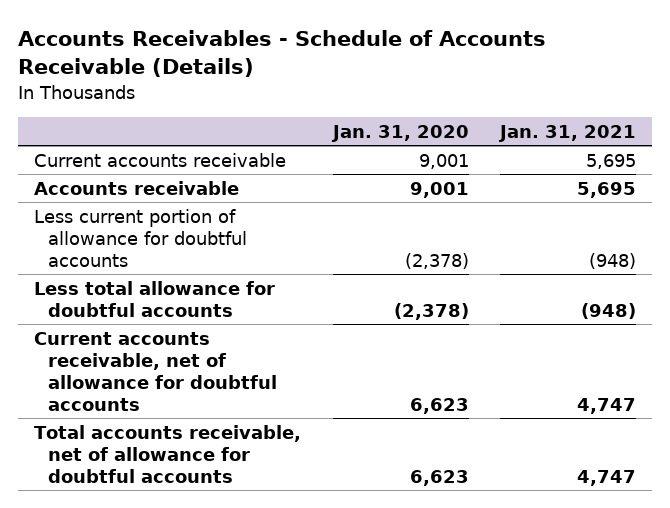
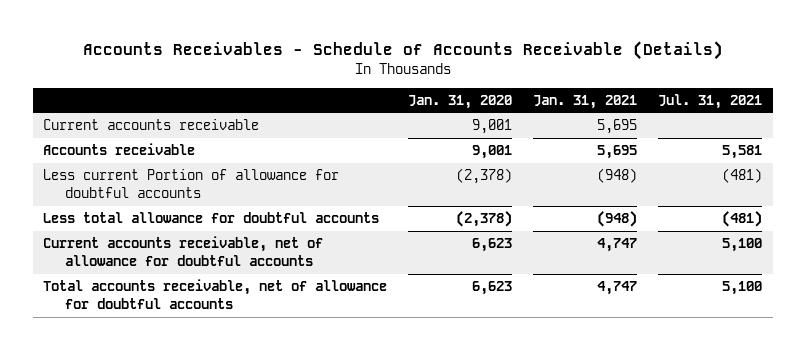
none -> [658,93,763,109] Jul. 31, 2021
[33,208,247,267] Less current portion of allowance for doubtful accounts -> [43,169,340,199] Less current Portion of allowance for doubtful accounts

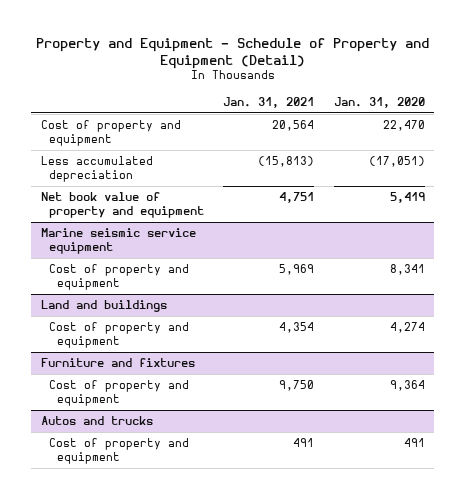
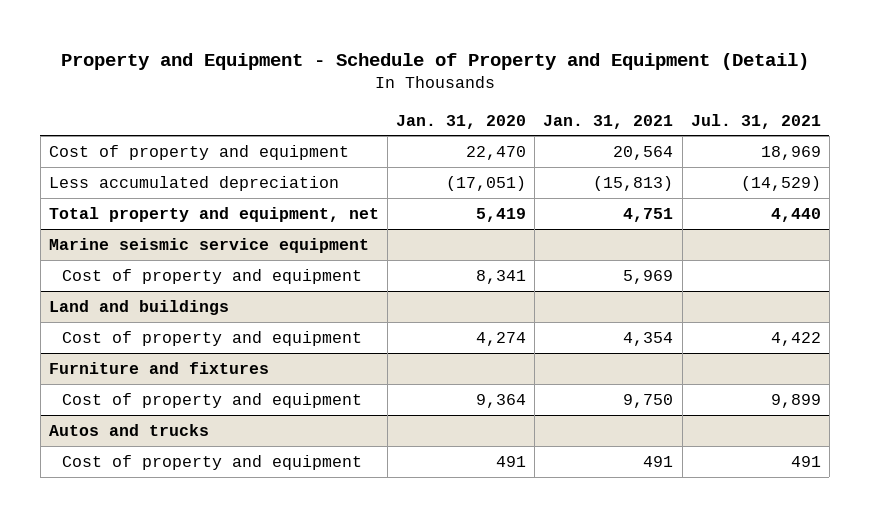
none -> [690,113,821,129] Jul. 31, 2021
[40,192,204,219] Net book value of property and equipment -> [48,206,379,222] Total property and equipment, net

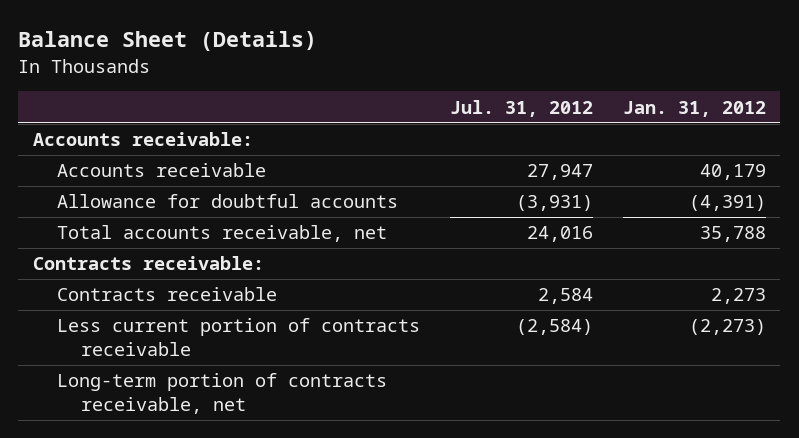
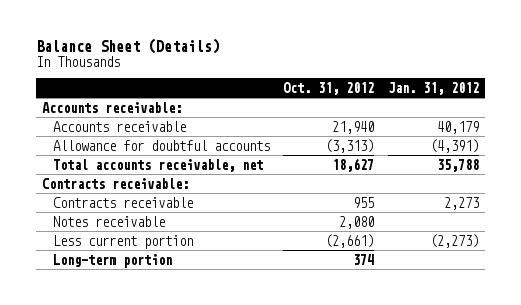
[449,99,593,117] Jul. 31, 2012 -> none
none -> [283,81,375,95] Oct. 31, 2012
none -> [53,215,166,227] Notes receivable
[57,318,421,357] Less current portion of contracts receivable -> [53,234,194,249] Less current portion
[57,373,388,415] Long-term portion of contracts receivable, net -> [53,253,173,268] Long-term portion

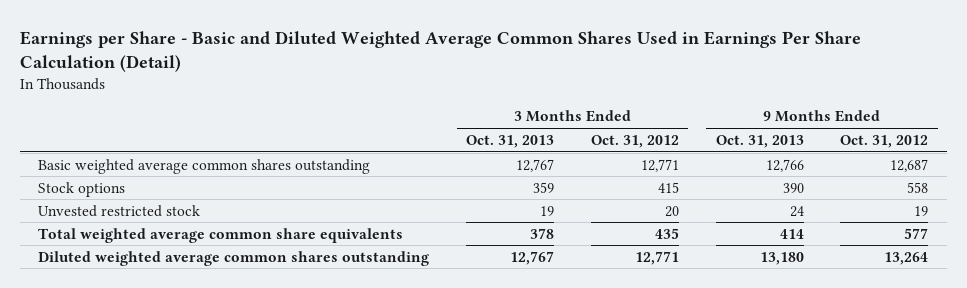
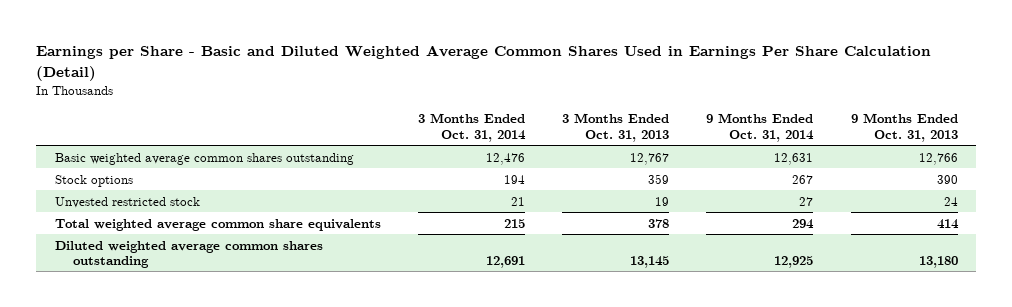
[590,134,679,148] Oct. 31, 2012 -> none
[840,134,929,148] Oct. 31, 2012 -> none
none -> [417,113,526,142] 3 Months Ended Oct. 31, 2014
none -> [706,113,815,142] 9 Months Ended Oct. 31, 2014
[510,250,555,265] 12,767 -> [630,255,670,268] 13,145

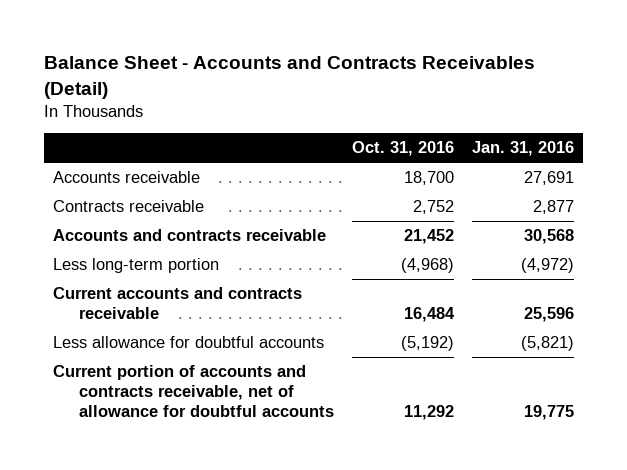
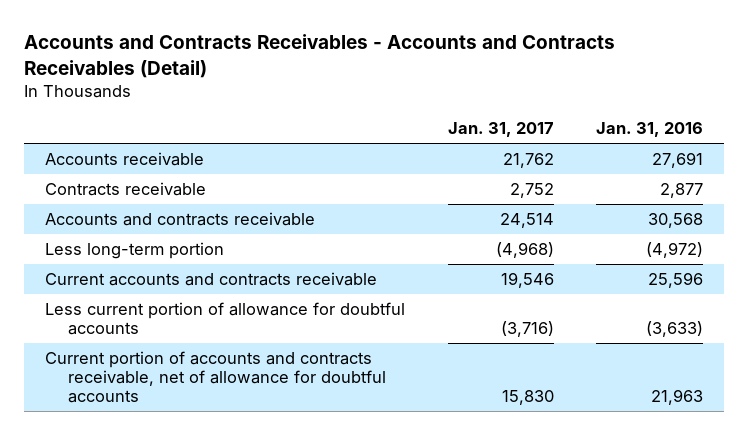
[44,56,536,99] Balance Sheet - Accounts and Contracts Receivables (Detail) -> [23,34,615,78] Accounts and Contracts Receivables - Accounts and Contracts Receivables (Detail)
[351,141,454,157] Oct. 31, 2016 -> none
none -> [447,122,554,138] Jan. 31, 2017
[53,336,325,349] Less allowance for doubtful accounts -> [45,301,406,336] Less current portion of allowance for doubtful accounts
[520,336,574,352] (5,821) -> [645,321,703,338] (3,633)
[523,404,574,420] 19,775 -> [650,389,703,406] 21,963

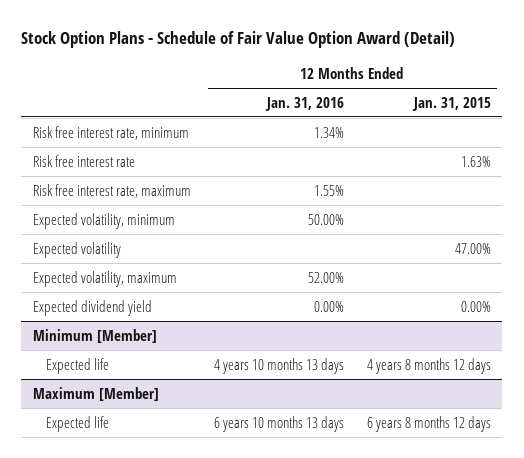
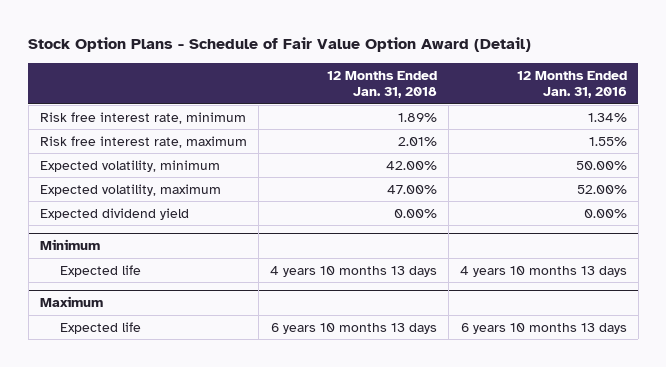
[411,96,491,111] Jan. 31, 2015 -> none
none -> [326,70,437,99] 12 Months Ended Jan. 31, 2018
[32,154,135,167] Risk free interest rate -> none
[32,241,121,258] Expected volatility -> none
[32,328,157,343] Minimum [Member] -> [39,239,100,251] Minimum
[32,386,159,401] Maximum [Member] -> [39,296,103,308] Maximum

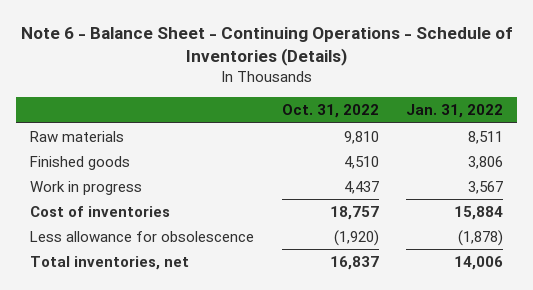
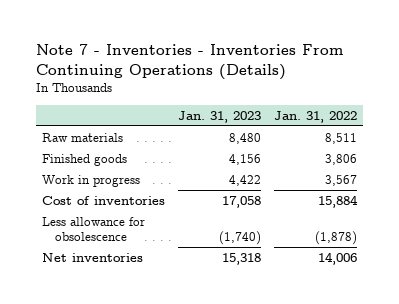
[20,27,512,67] Note 6 - Balance Sheet - Continuing Operations - Schedule of Inventories (Details) -> [35,44,343,80] Note 7 - Inventories - Inventories From Continuing Operations (Details)
[281,104,379,119] Oct. 31, 2022 -> none
none -> [177,110,261,123] Jan. 31, 2023
[30,255,190,270] Total inventories, net -> [42,252,144,262] Net inventories

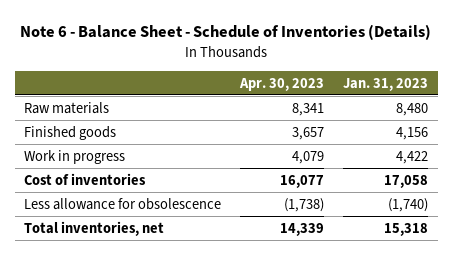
[35,44,343,80] Note 7 - Inventories - Inventories From Continuing Operations (Details) -> [20,24,432,41] Note 6 - Balance Sheet - Schedule of Inventories (Details)
[273,110,357,123] Jan. 31, 2022 -> none
none -> [239,77,325,91] Apr. 30, 2023
[42,252,144,262] Net inventories -> [24,220,165,236] Total inventories, net

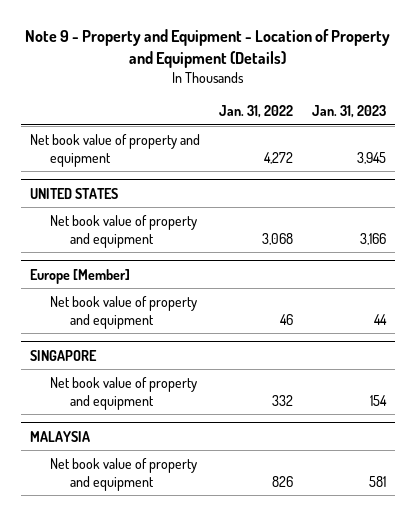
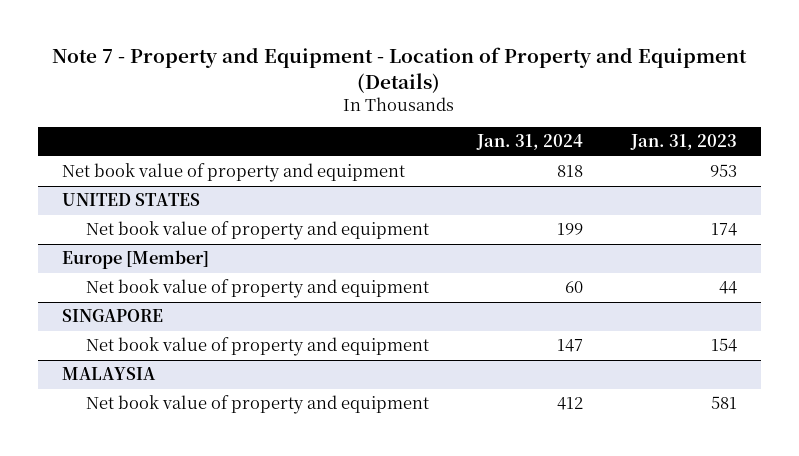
[24,29,390,69] Note 9 - Property and Equipment - Location of Property and Equipment (Details) -> [52,47,748,93] Note 7 - Property and Equipment - Location of Property and Equipment (Details)
[218,105,293,119] Jan. 31, 2022 -> none
none -> [476,134,584,151] Jan. 31, 2024
[356,151,386,164] 3,945 -> [710,164,738,178] 953
[359,232,386,245] 3,166 -> [711,223,738,237] 174

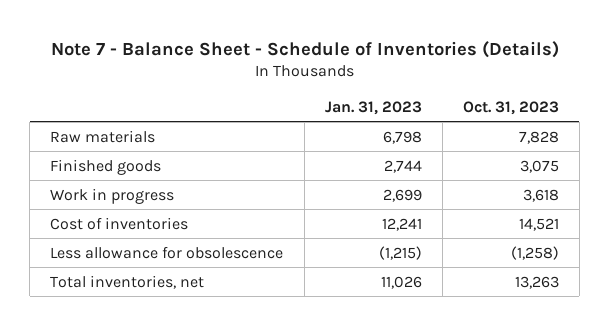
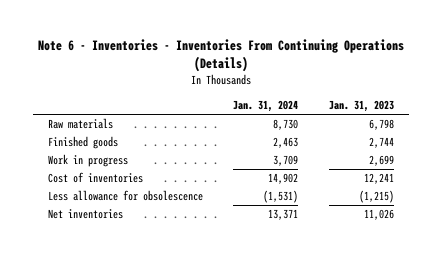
[50,40,559,58] Note 7 - Balance Sheet - Schedule of Inventories (Details) -> [37,39,404,73] Note 6 - Inventories - Inventories From Continuing Operations (Details)
[462,100,559,115] Oct. 31, 2023 -> none
none -> [233,99,299,112] Jan. 31, 2024
[50,274,205,289] Total inventories, net -> [47,209,123,220] Net inventories

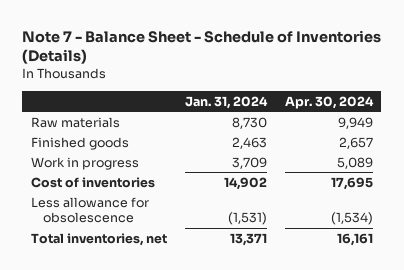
[37,39,404,73] Note 6 - Inventories - Inventories From Continuing Operations (Details) -> [22,29,382,65] Note 7 - Balance Sheet - Schedule of Inventories (Details)
[328,99,394,112] Jan. 31, 2023 -> none
none -> [284,95,374,109] Apr. 30, 2024
[47,209,123,220] Net inventories -> [31,232,168,246] Total inventories, net

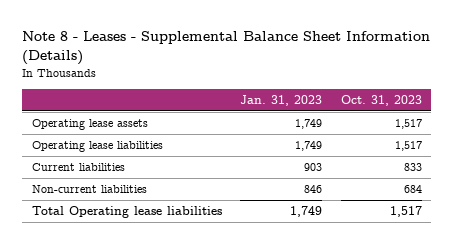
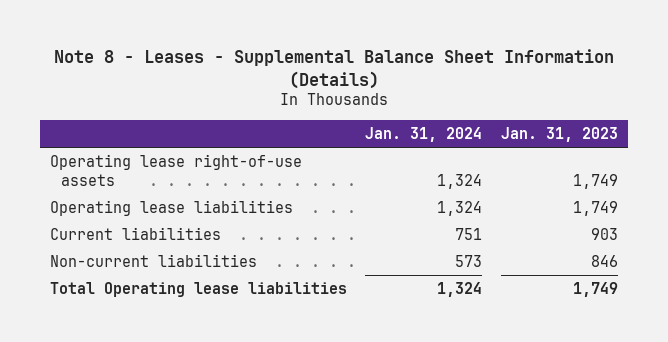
[340,95,422,107] Oct. 31, 2023 -> none
none -> [365,127,483,143] Jan. 31, 2024
[31,119,148,131] Operating lease assets -> [49,153,302,186] Operating lease right-of-use assets

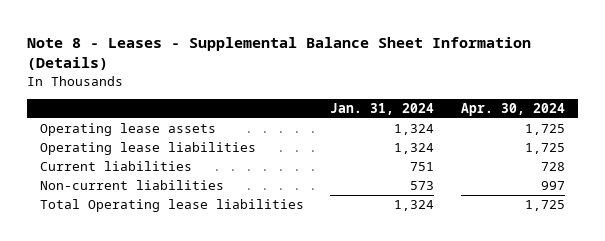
[501,127,619,143] Jan. 31, 2023 -> none
none -> [460,103,565,117] Apr. 30, 2024
[49,153,302,186] Operating lease right-of-use assets -> [40,123,217,137] Operating lease assets

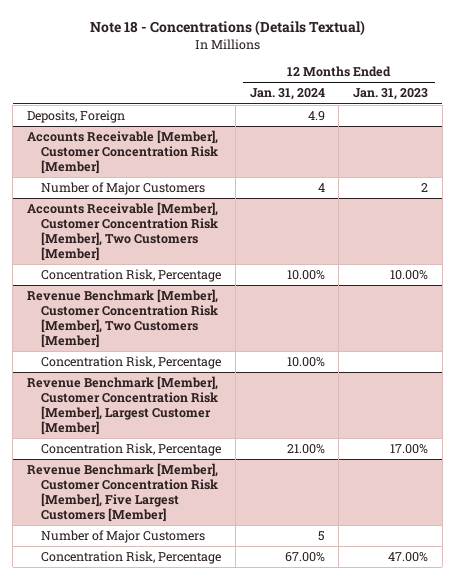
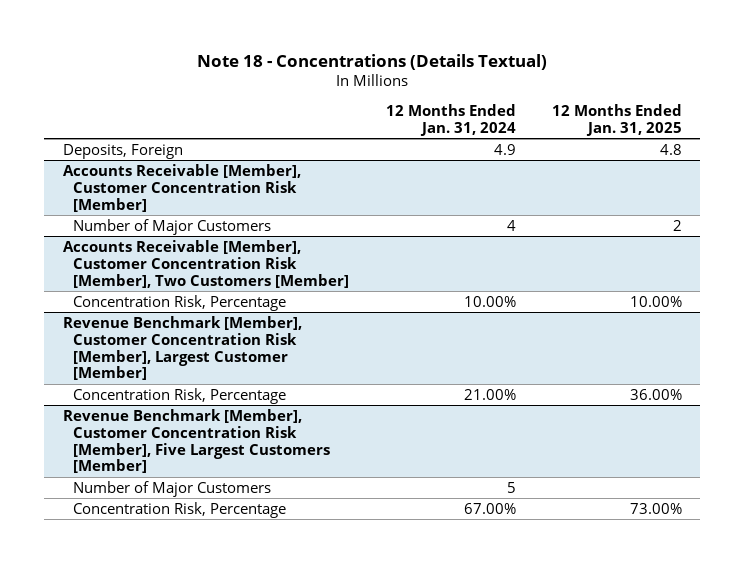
[352,88,428,101] Jan. 31, 2023 -> none
none -> [551,103,682,136] 12 Months Ended Jan. 31, 2025
[27,289,219,349] Revenue Benchmark [Member], Customer Concentration Risk [Member], Two Customers [Member] -> none
[41,356,222,370] Concentration Risk, Percentage -> none

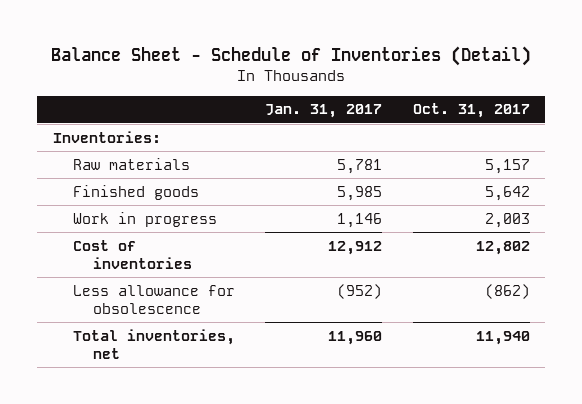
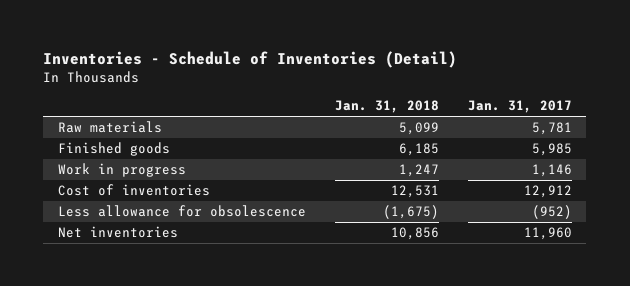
[51,45,532,66] Balance Sheet - Schedule of Inventories (Detail) -> [43,50,458,68] Inventories - Schedule of Inventories (Detail)
[412,103,530,119] Oct. 31, 2017 -> none
none -> [334,100,439,114] Jan. 31, 2018
[52,130,161,143] Inventories: -> none
[72,328,235,359] Total inventories, net -> [57,226,178,239] Net inventories

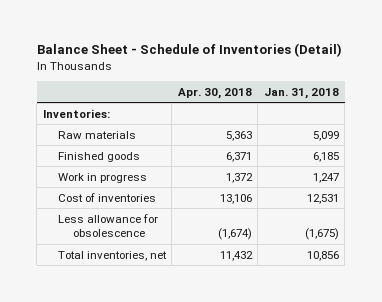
[43,50,458,68] Inventories - Schedule of Inventories (Detail) -> [36,43,342,58] Balance Sheet - Schedule of Inventories (Detail)
[467,100,572,114] Jan. 31, 2017 -> none
none -> [177,87,252,99] Apr. 30, 2018
none -> [42,108,110,118] Inventories:
[57,226,178,239] Net inventories -> [57,250,167,261] Total inventories, net

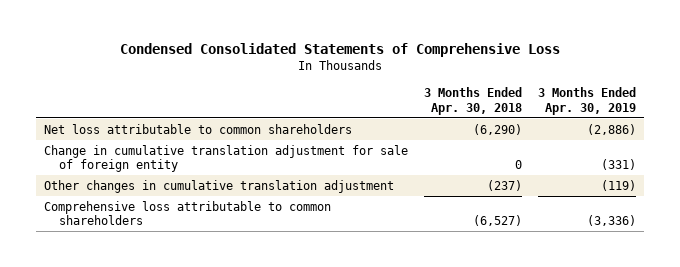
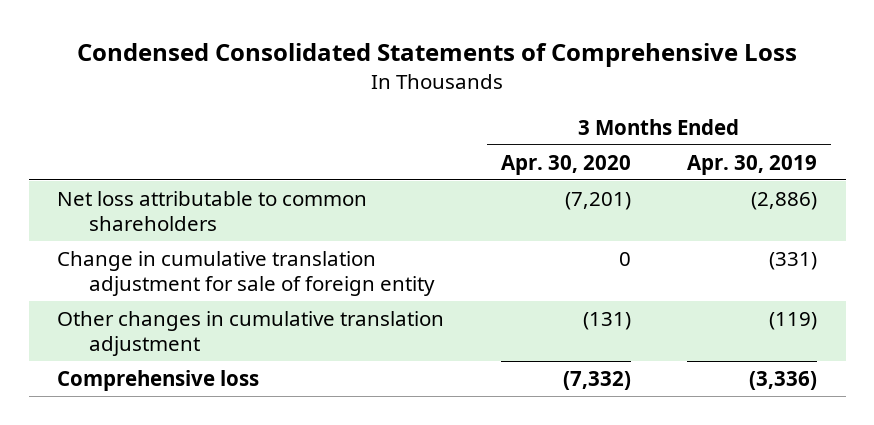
[423,87,522,115] 3 Months Ended Apr. 30, 2018 -> none
none -> [500,154,631,175] Apr. 30, 2020
[43,200,331,226] Comprehensive loss attributable to common shareholders -> [57,369,260,391] Comprehensive loss

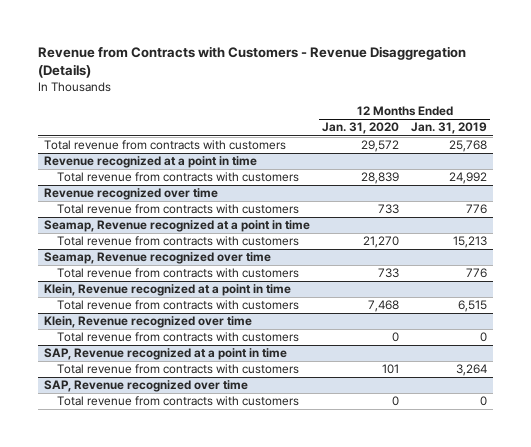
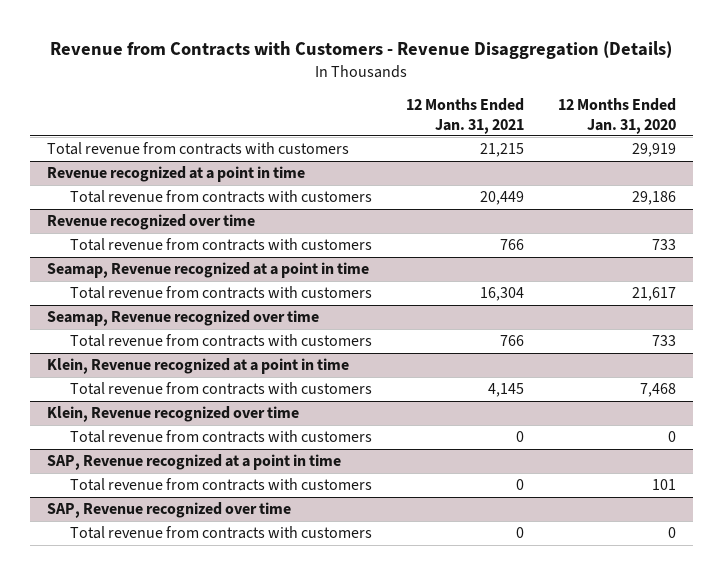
[410,122,487,135] Jan. 31, 2019 -> none
none -> [405,98,524,134] 12 Months Ended Jan. 31, 2021
[361,140,400,153] 29,572 -> [631,143,676,158] 29,919
[361,172,400,185] 28,839 -> [631,191,676,206] 29,186
[363,236,400,249] 21,270 -> [631,287,676,302] 21,617

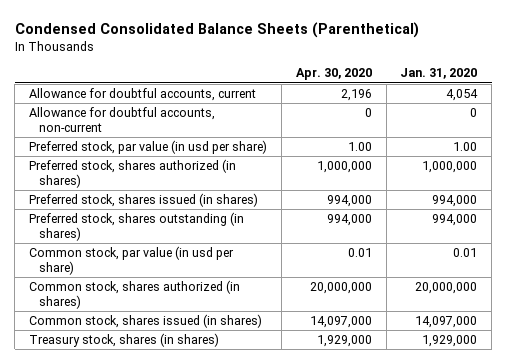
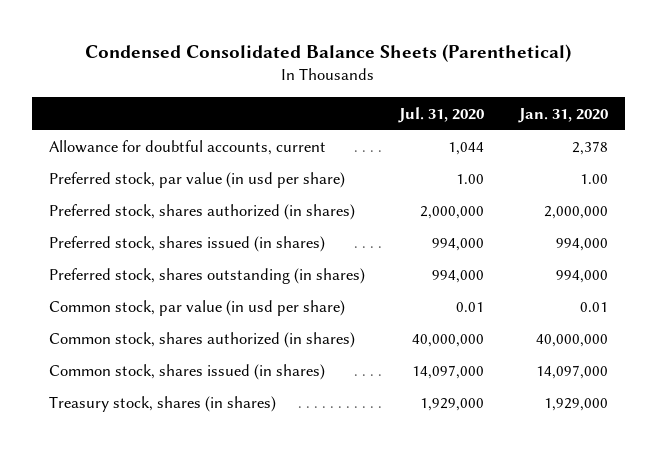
[295,68,372,81] Apr. 30, 2020 -> none
none -> [398,106,485,123] Jul. 31, 2020
[29,107,216,132] Allowance for doubtful accounts, non-current -> none
[446,89,479,102] 4,054 -> [571,140,608,155] 2,378
[422,161,478,174] 1,000,000 -> [543,205,608,219] 2,000,000
[415,282,478,295] 20,000,000 -> [535,333,608,347] 40,000,000

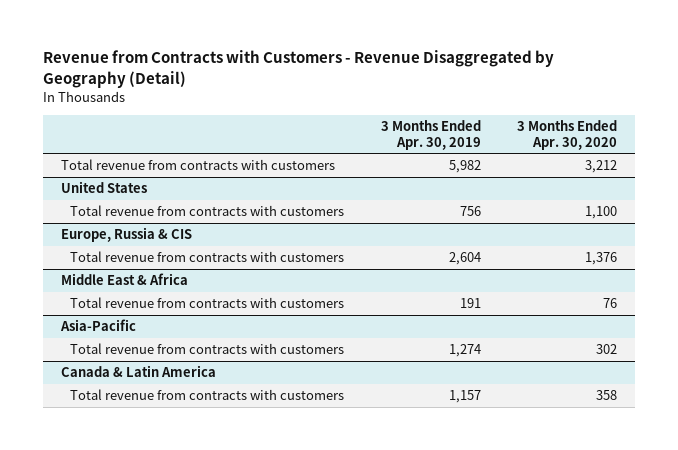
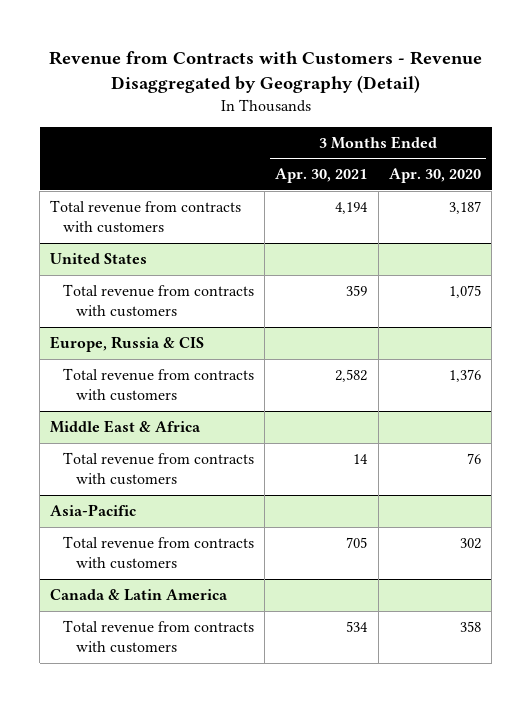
[380,120,481,150] 3 Months Ended Apr. 30, 2019 -> none
none -> [275,168,368,184] Apr. 30, 2021
[584,160,617,174] 3,212 -> [448,200,481,214] 3,187
[584,206,617,220] 1,100 -> [448,284,481,298] 1,075

